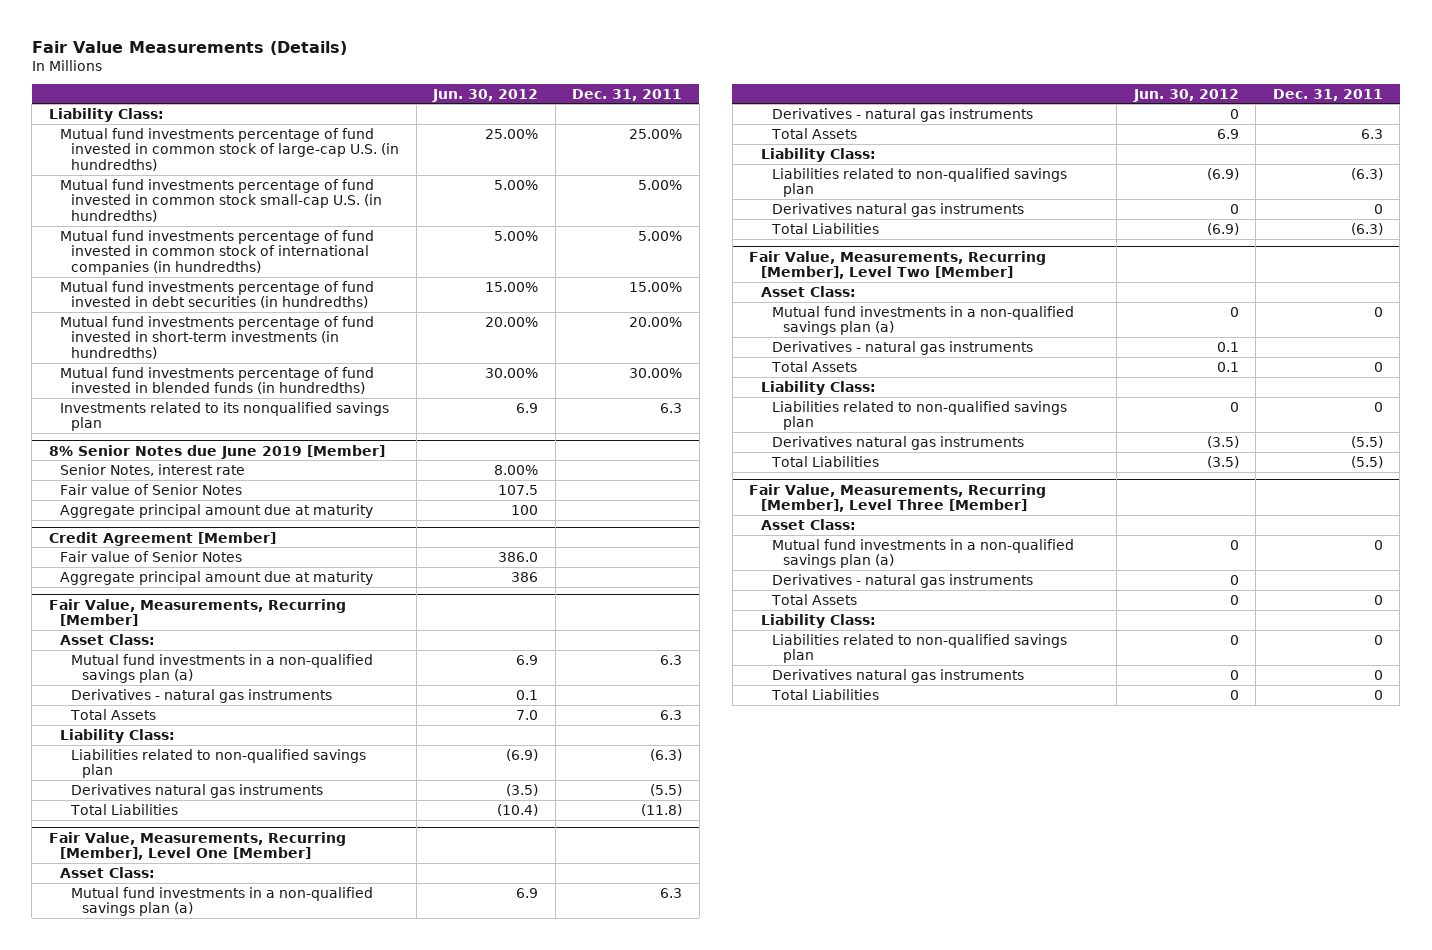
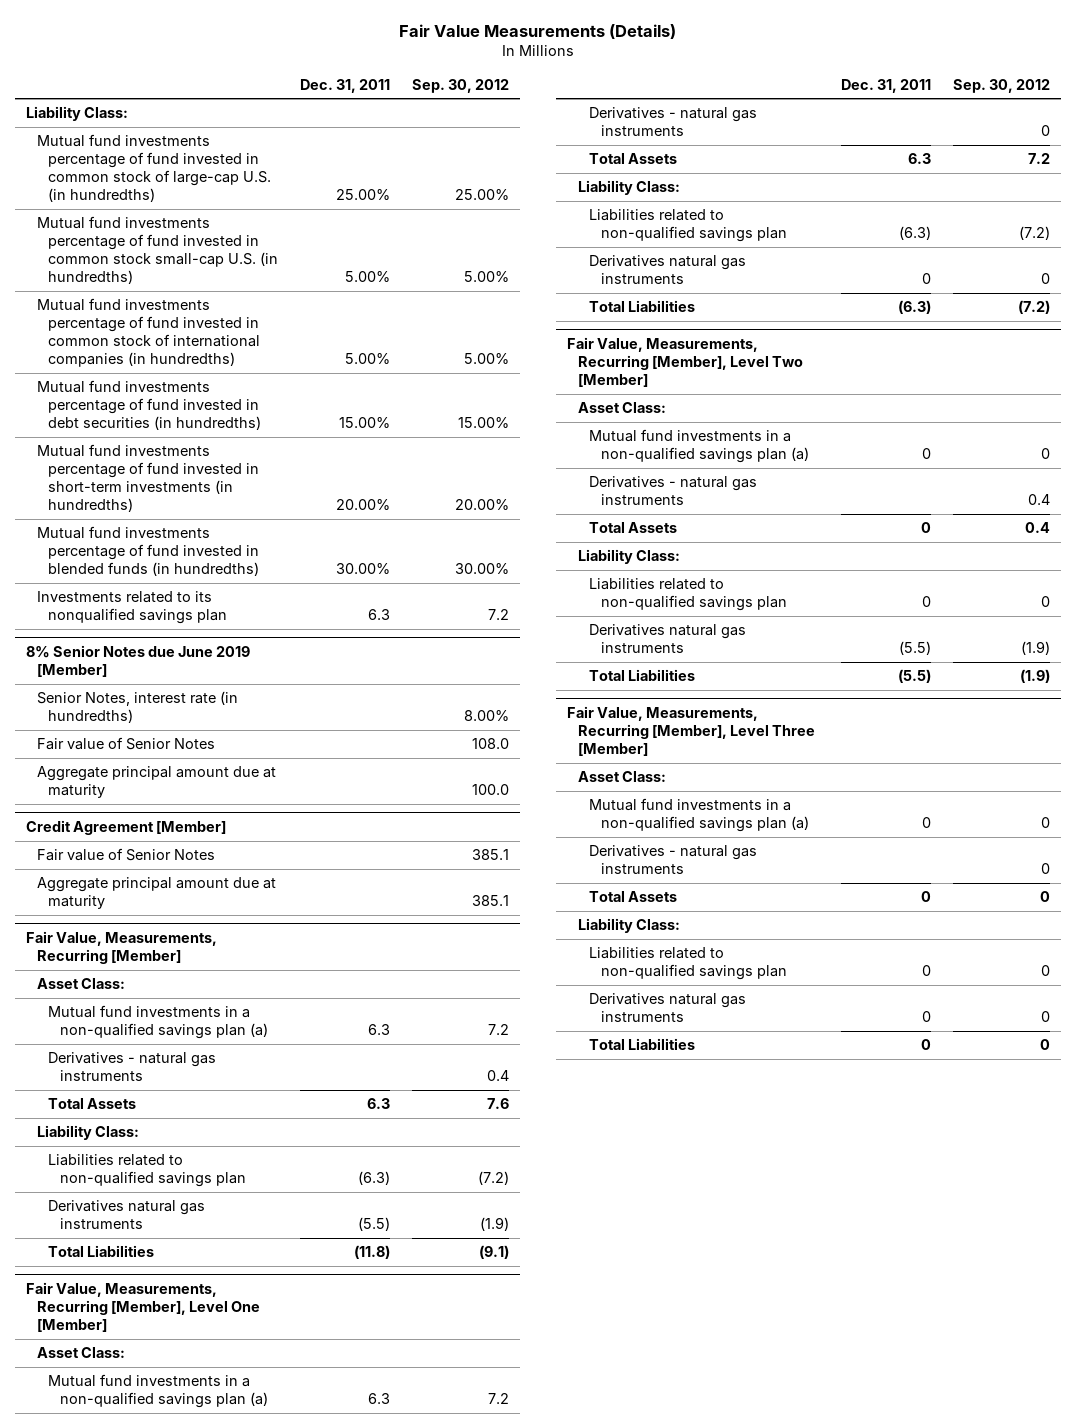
[432,88,539,102] Jun. 30, 2012 -> none
none -> [412,78,510,93] Sep. 30, 2012
[60,463,246,476] Senior Notes, interest rate -> [36,691,238,724] Senior Notes, interest rate (in hundredths)

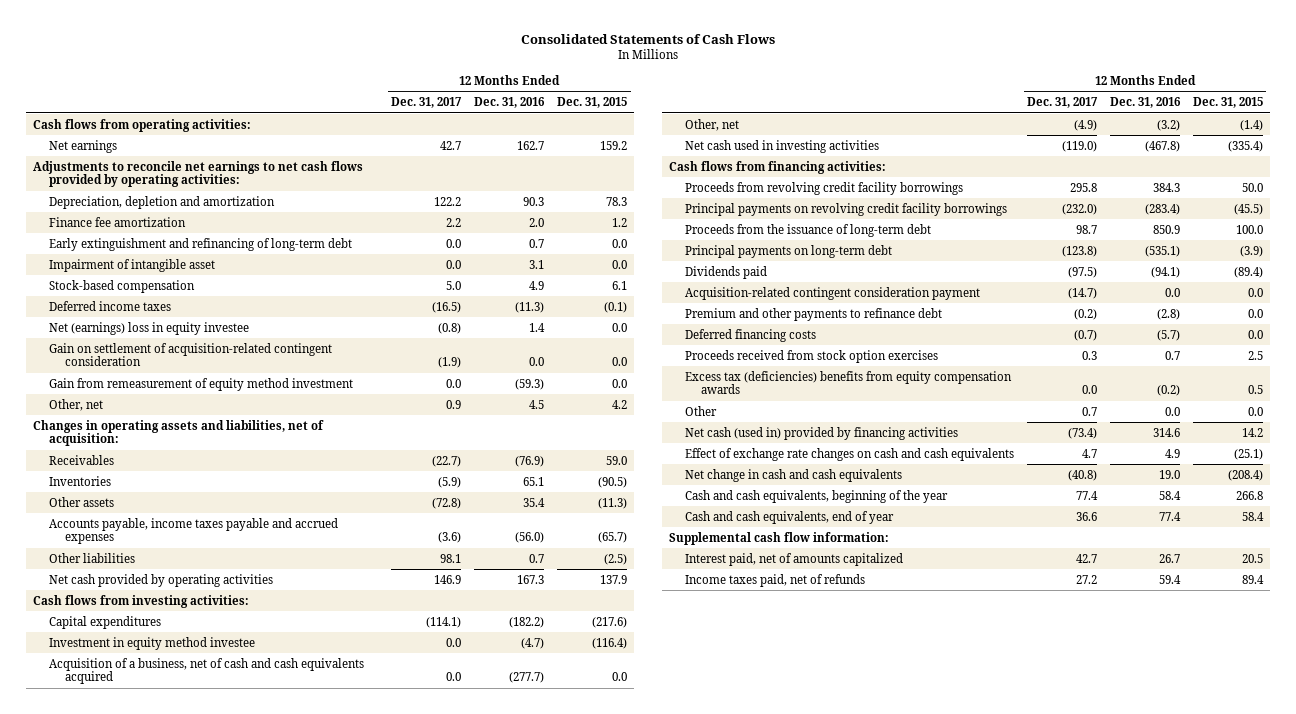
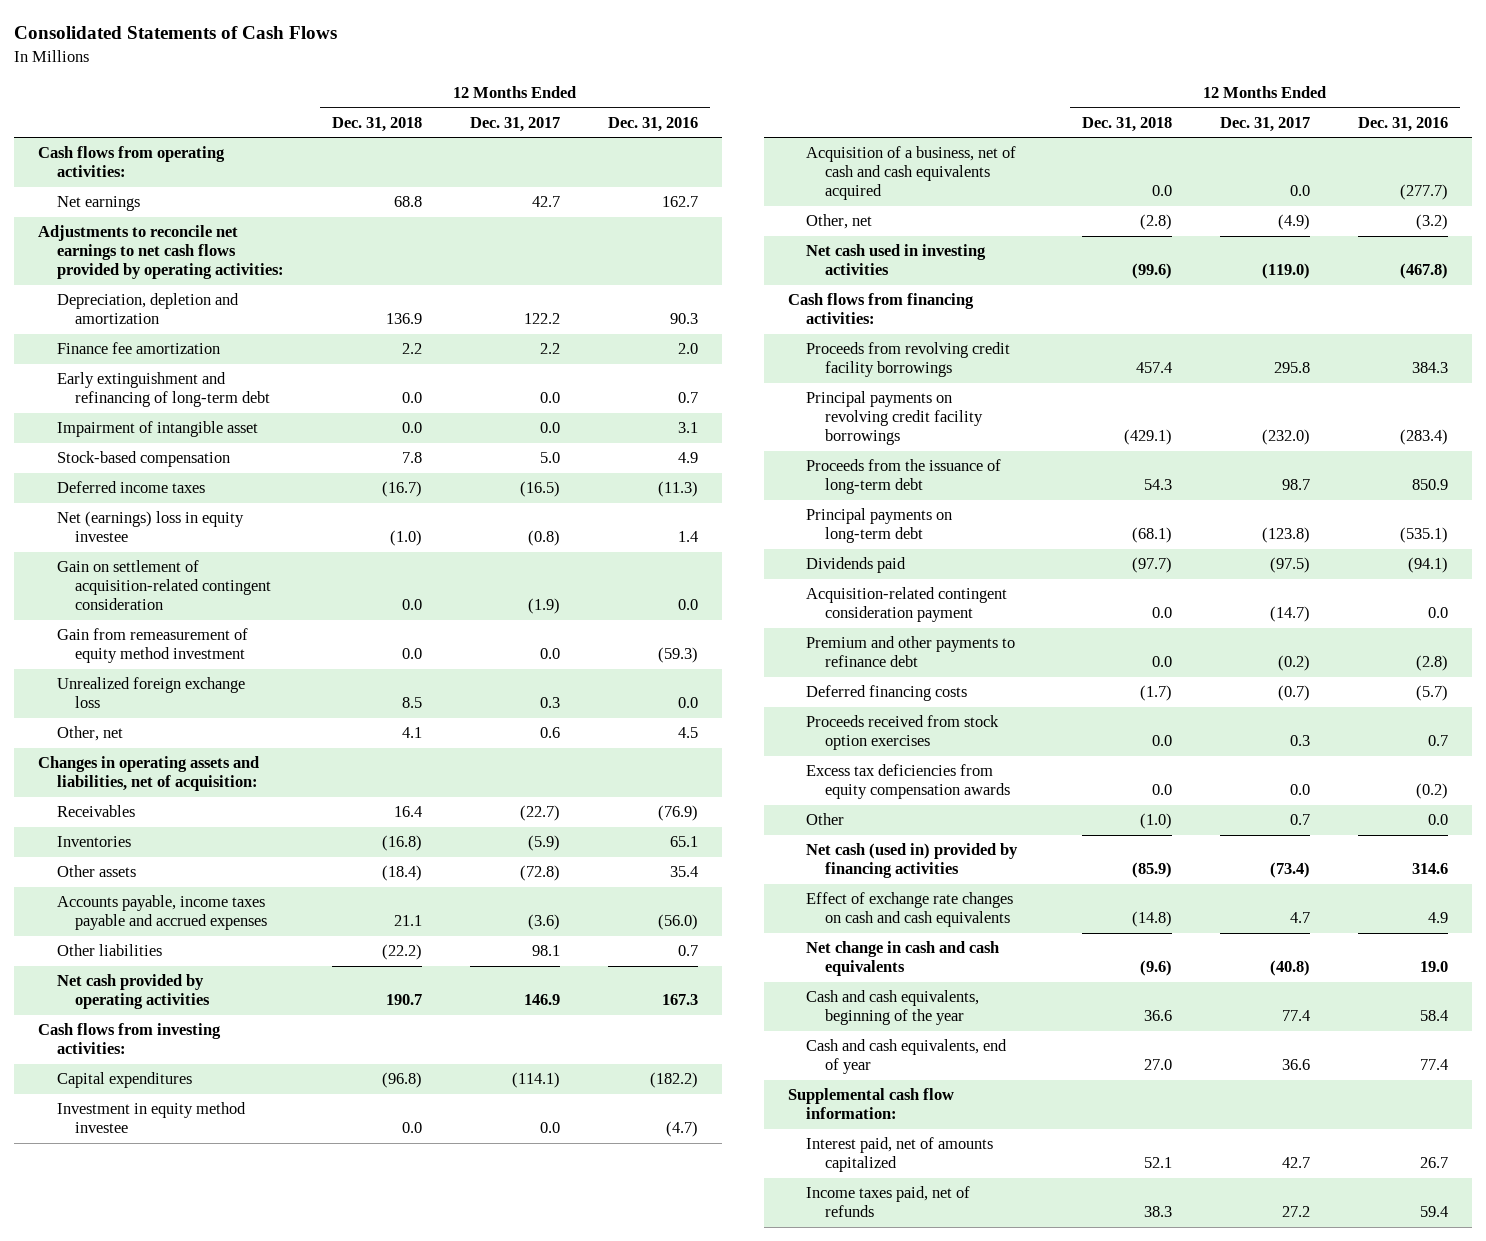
[557,97,628,109] Dec. 31, 2015 -> none
none -> [331,116,422,132] Dec. 31, 2018
none -> [56,677,245,709] Unrealized foreign exchange loss
[446,399,462,409] 0.9 -> [540,727,561,739] 0.6
[684,370,1012,395] Excess tax (deficiencies) benefits from equity compensation awards -> [806,764,1011,800] Excess tax deficiencies from equity compensation awards

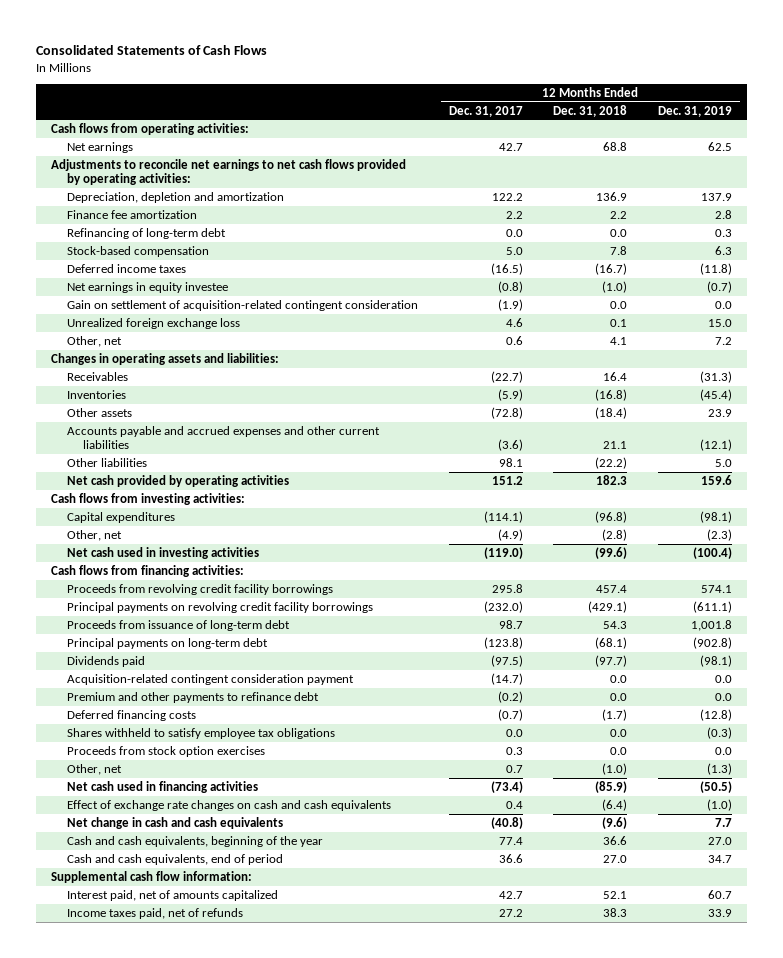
[608,116,699,132] Dec. 31, 2016 -> none
none -> [657,105,732,117] Dec. 31, 2019
[56,421,258,438] Impairment of intangible asset -> none
[56,372,271,408] Early extinguishment and refinancing of long-term debt -> [67,227,227,239] Refinancing of long-term debt
[56,511,244,543] Net (earnings) loss in equity investee -> [67,281,229,293] Net earnings in equity investee
[56,628,248,664] Gain from remeasurement of equity method investment -> none
[401,697,422,709] 8.5 -> [610,318,628,327] 0.1
[540,697,561,709] 0.3 -> [505,317,523,327] 4.6
[37,756,259,792] Changes in operating assets and liabilities, net of acquisition: -> [51,352,280,365] Changes in operating assets and liabilities:
[56,895,268,931] Accounts payable, income taxes payable and accrued expenses -> [67,425,381,450] Accounts payable and accrued expenses and other current liabilities
[385,994,422,1006] 190.7 -> [596,474,628,485] 182.3
[524,994,561,1006] 146.9 -> [491,475,523,485] 151.2
[56,1102,246,1134] Investment in equity method investee -> none
[806,146,1017,201] Acquisition of a business, net of cash and cash equivalents acquired -> none
[806,459,1002,495] Proceeds from the issuance of long-term debt -> [67,619,291,631] Proceeds from issuance of long-term debt
[806,764,1011,800] Excess tax deficiencies from equity compensation awards -> none
none -> [67,727,336,739] Shares withheld to satisfy employee tax obligations
[806,715,1000,751] Proceeds received from stock option exercises -> [67,745,266,757] Proceeds from stock option exercises
[806,813,845,826] Other -> [67,763,123,775] Other, net
[806,843,1019,879] Net cash (used in) provided by financing activities -> [67,780,259,793] Net cash used in financing activities
[1131,911,1172,928] (14.8) -> [602,798,628,811] (6.4)
[1289,912,1310,924] 4.7 -> [505,800,523,809] 0.4
[806,1039,1008,1075] Cash and cash equivalents, end of year -> [67,853,284,865] Cash and cash equivalents, end of period

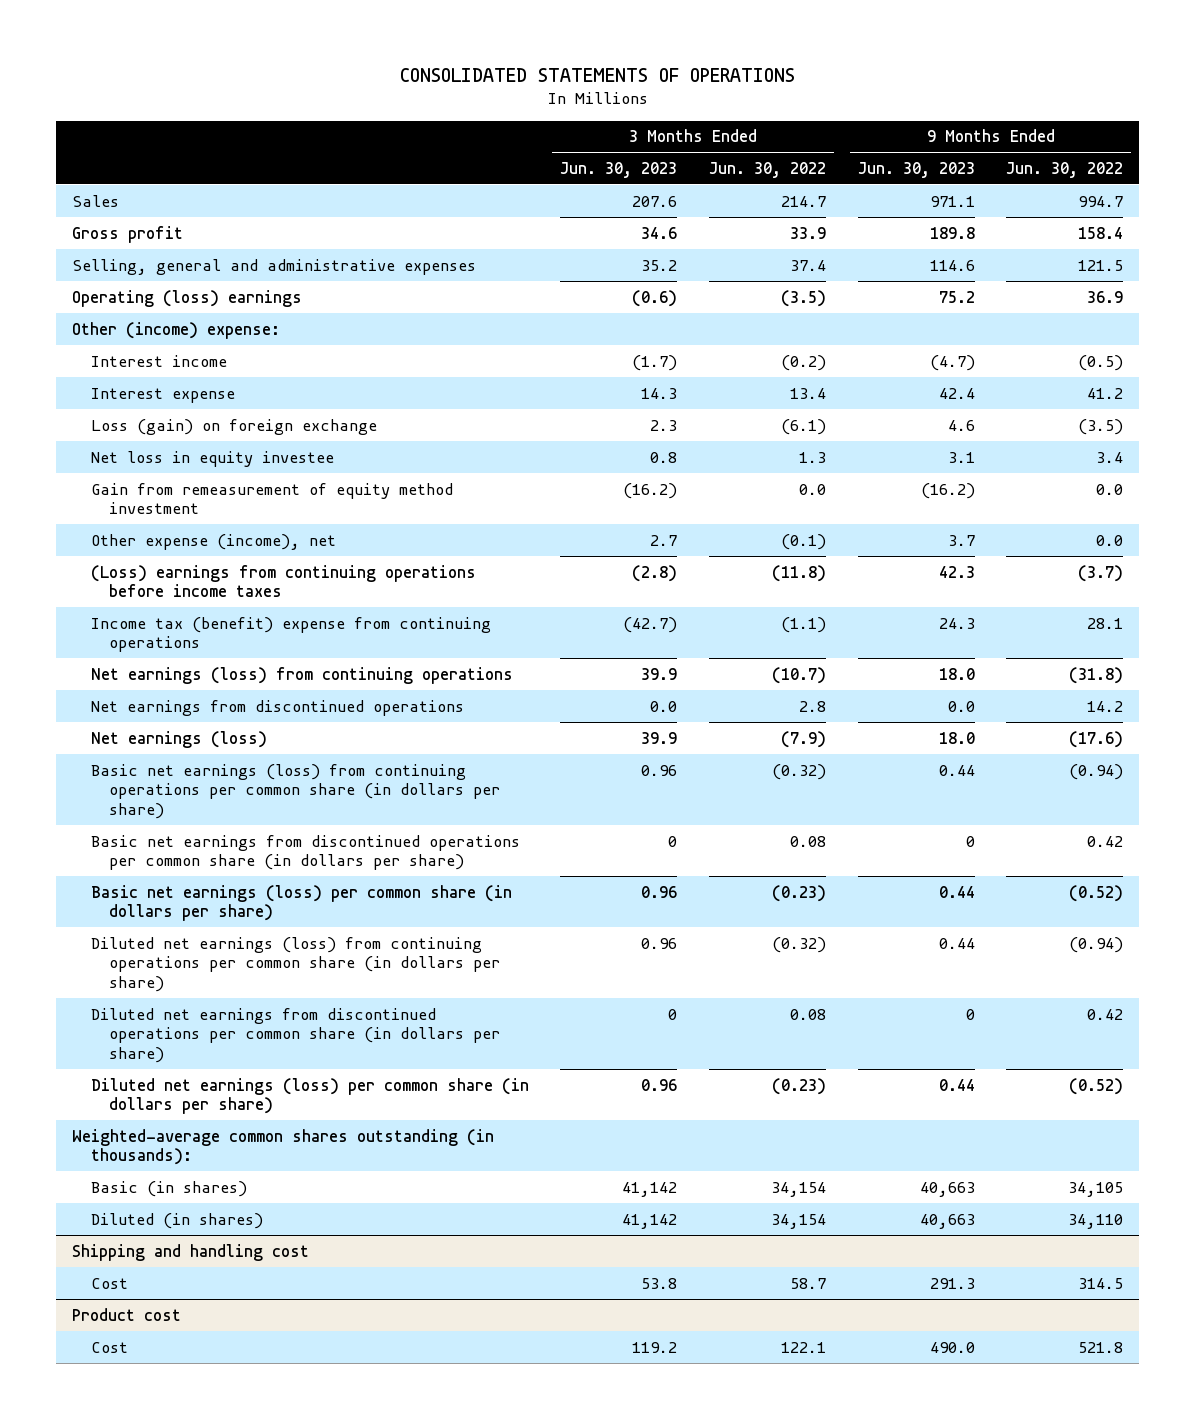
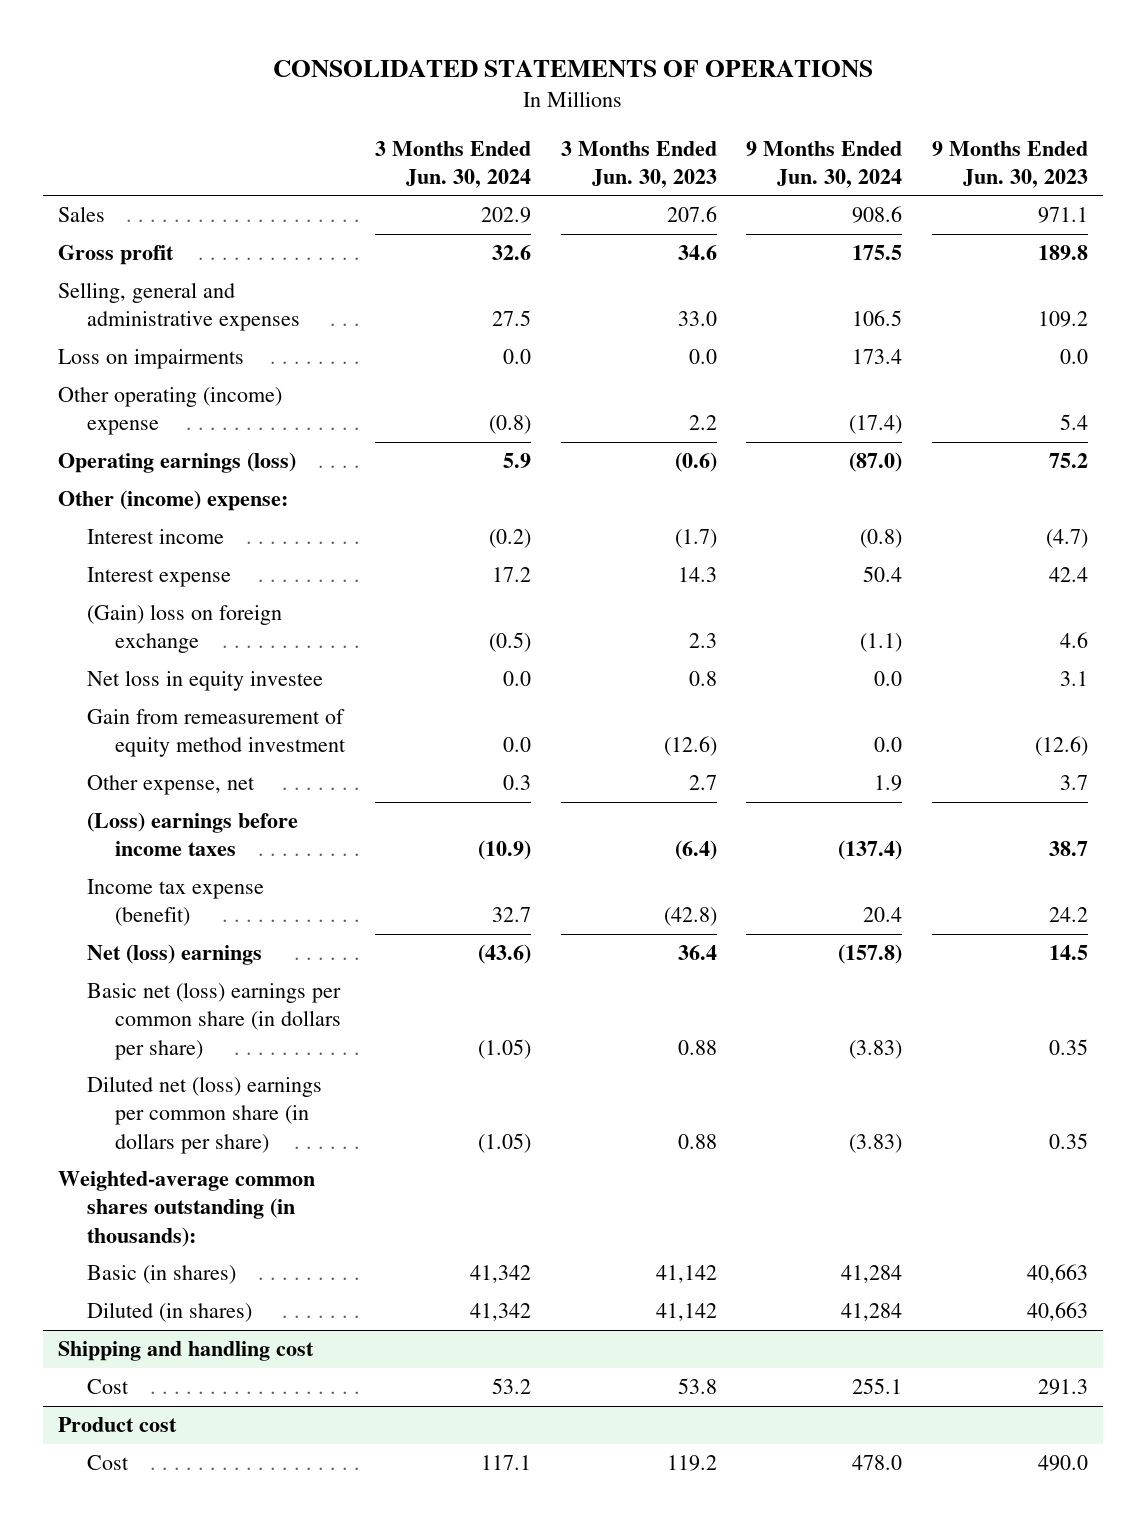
[709,161,827,178] Jun. 30, 2022 -> none
[1006,161,1124,178] Jun. 30, 2022 -> none
none -> [375,140,532,188] 3 Months Ended Jun. 30, 2024
none -> [746,140,903,188] 9 Months Ended Jun. 30, 2024
[641,259,678,271] 35.2 -> [677,311,717,327] 33.0
[929,259,975,271] 114.6 -> [1037,311,1088,328] 109.2
none -> [57,349,244,370] Loss on impairments
none -> [57,387,282,436] Other operating (income) expense
[72,289,303,307] Operating (loss) earnings -> [57,452,296,474] Operating earnings (loss)
[90,418,377,435] Loss (gain) on foreign exchange -> [86,604,282,654] (Gain) loss on foreign exchange
[90,699,464,716] Net earnings from discontinued operations -> none
[90,730,267,748] Net earnings (loss) -> none
[90,763,501,819] Basic net earnings (loss) from continuing operations per common share (in dollars per share) -> none
[90,834,520,871] Basic net earnings from discontinued operations per common share (in dollars per share) -> none
[90,936,501,992] Diluted net earnings (loss) from continuing operations per common share (in dollars per share) -> none
[90,1007,501,1063] Diluted net earnings from discontinued operations per common share (in dollars per share) -> none
[623,482,678,499] (16.2) -> [663,736,717,757] (12.6)
[920,482,975,499] (16.2) -> [1034,736,1088,757] (12.6)
[90,533,336,550] Other expense (income), net -> [86,775,255,796] Other expense, net
[90,564,476,598] (Loss) earnings from continuing operations before income taxes -> [86,812,298,857] (Loss) earnings before income taxes
[632,564,678,582] (2.8) -> [674,840,717,861] (6.4)
[938,565,975,578] 42.3 -> [1048,841,1088,857] 38.7
[90,616,491,653] Income tax (benefit) expense from continuing operations -> [86,879,264,927] Income tax expense (benefit)
[623,616,678,633] (42.7) -> [663,907,717,927] (42.8)
[938,617,975,629] 24.3 -> [1048,907,1088,923] 24.2
[90,666,513,684] Net earnings (loss) from continuing operations -> [86,944,262,966] Net (loss) earnings
[641,667,678,680] 39.9 -> [677,945,717,961] 36.4
[938,667,975,680] 18.0 -> [1048,945,1088,961] 14.5
[90,884,512,922] Basic net earnings (loss) per common share (in dollars per share) -> [86,982,342,1060] Basic net (loss) earnings per common share (in dollars per share)
[641,885,678,898] 0.96 -> [677,1039,717,1055] 0.88
[938,885,975,898] 0.44 -> [1048,1038,1088,1055] 0.35
[90,1077,529,1115] Diluted net earnings (loss) per common share (in dollars per share) -> [86,1076,322,1154] Diluted net (loss) earnings per common share (in dollars per share)
[641,1078,678,1091] 0.96 -> [677,1133,717,1149] 0.88
[938,1078,975,1091] 0.44 -> [1048,1132,1088,1149] 0.35

